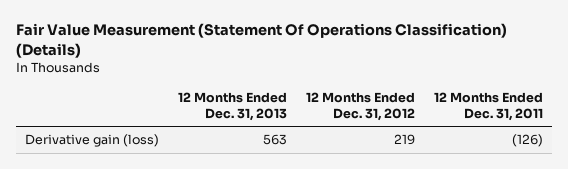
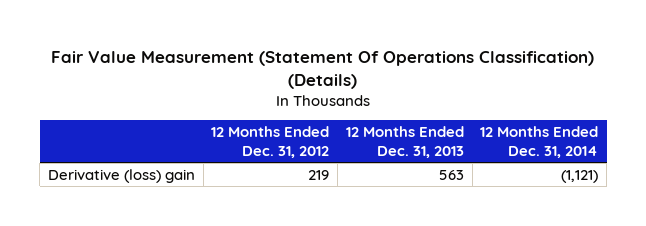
[433,92,543,122] 12 Months Ended Dec. 31, 2011 -> none
none -> [480,126,599,159] 12 Months Ended Dec. 31, 2014
[25,134,160,148] Derivative gain (loss) -> [47,168,195,183] Derivative (loss) gain

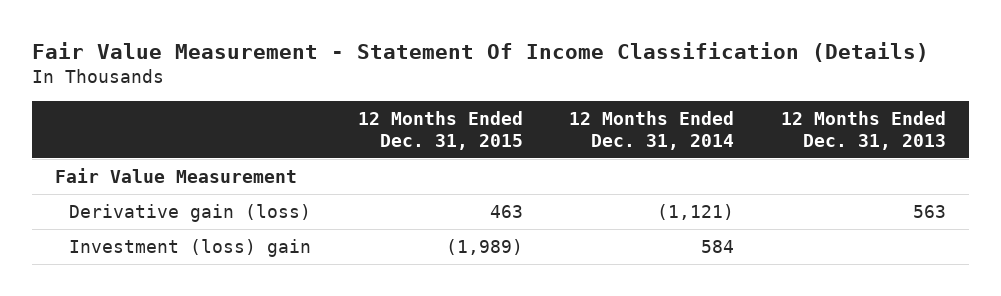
[51,50,595,89] Fair Value Measurement (Statement Of Operations Classification) (Details) -> [31,42,929,63] Fair Value Measurement - Statement Of Income Classification (Details)
[211,126,330,159] 12 Months Ended Dec. 31, 2012 -> none
none -> [357,110,523,150] 12 Months Ended Dec. 31, 2015
none -> [55,168,298,184] Fair Value Measurement
[47,168,195,183] Derivative (loss) gain -> [69,204,312,223] Derivative gain (loss)
none -> [69,239,312,258] Investment (loss) gain

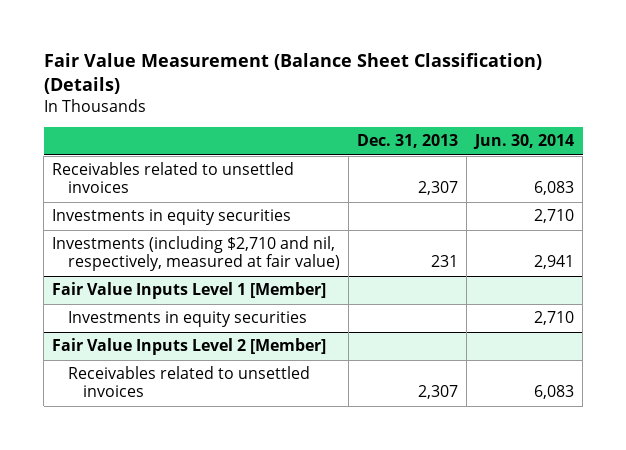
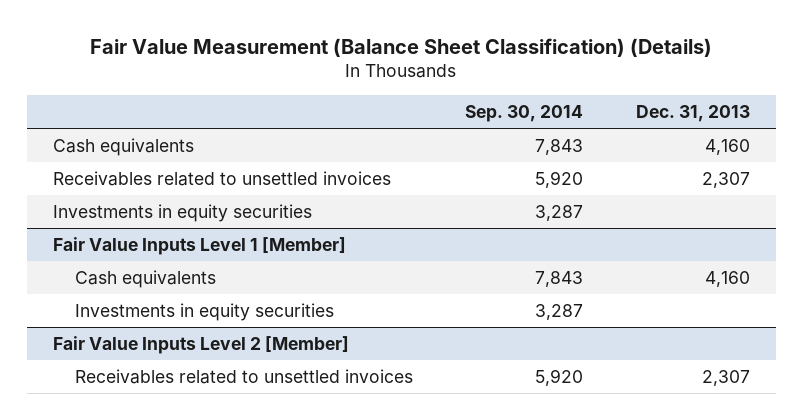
[473,134,575,150] Jun. 30, 2014 -> none
none -> [465,104,584,122] Sep. 30, 2014
none -> [52,138,194,157] Cash equivalents
[52,236,340,272] Investments (including $2,710 and nil, respectively, measured at fair value) -> none
none -> [75,270,217,289] Cash equivalents

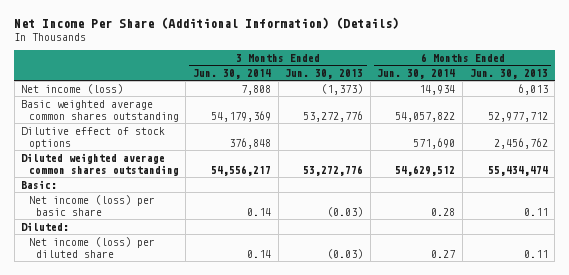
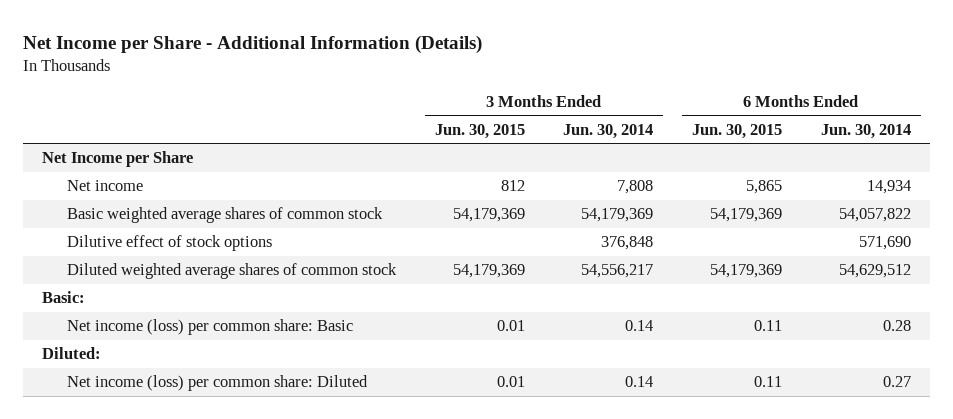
[14,17,400,30] Net Income Per Share (Additional Information) (Details) -> [22,34,482,54] Net Income per Share - Additional Information (Details)
[285,68,364,79] Jun. 30, 2013 -> none
[469,68,548,79] Jun. 30, 2013 -> none
none -> [434,123,525,139] Jun. 30, 2015
none -> [692,123,783,139] Jun. 30, 2015
none -> [42,151,194,168] Net Income per Share
[21,83,124,94] Net income (loss) -> [66,180,143,192] Net income
[21,99,179,122] Basic weighted average common shares outstanding -> [66,207,383,224] Basic weighted average shares of common stock
[21,152,179,176] Diluted weighted average common shares outstanding -> [66,263,397,280] Diluted weighted average shares of common stock
[28,194,155,216] Net income (loss) per basic share -> [66,319,353,336] Net income (loss) per common share: Basic
[28,236,155,258] Net income (loss) per diluted share -> [66,375,368,392] Net income (loss) per common share: Diluted

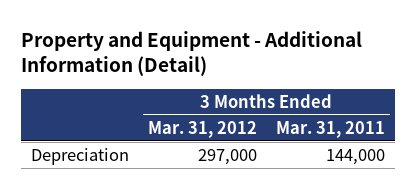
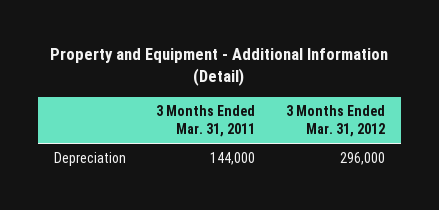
[197,148,257,165] 297,000 -> [340,152,386,166] 296,000

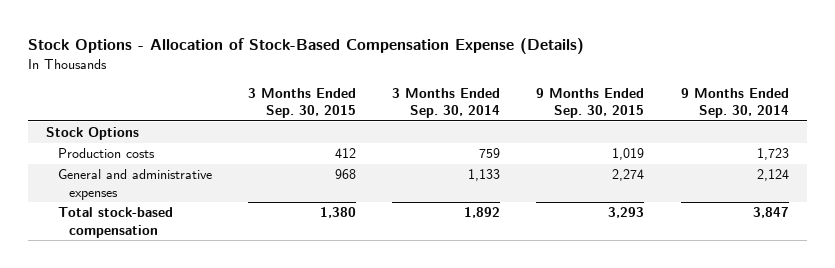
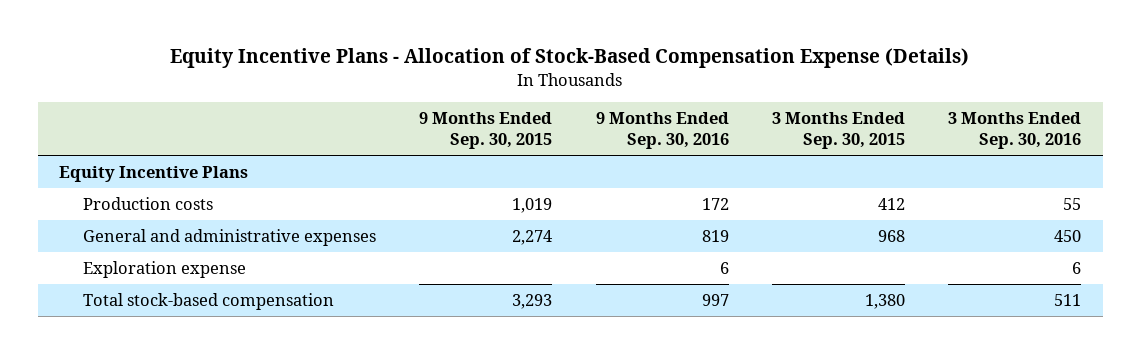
[28,37,585,54] Stock Options - Allocation of Stock-Based Compensation Expense (Details) -> [170,48,970,69] Equity Incentive Plans - Allocation of Stock-Based Compensation Expense (Details)
[392,88,501,119] 3 Months Ended Sep. 30, 2014 -> none
[680,88,789,119] 9 Months Ended Sep. 30, 2014 -> none
none -> [595,111,729,150] 9 Months Ended Sep. 30, 2016
none -> [948,111,1082,150] 3 Months Ended Sep. 30, 2016
[46,127,140,141] Stock Options -> [59,165,249,182] Equity Incentive Plans
none -> [83,260,247,278] Exploration expense

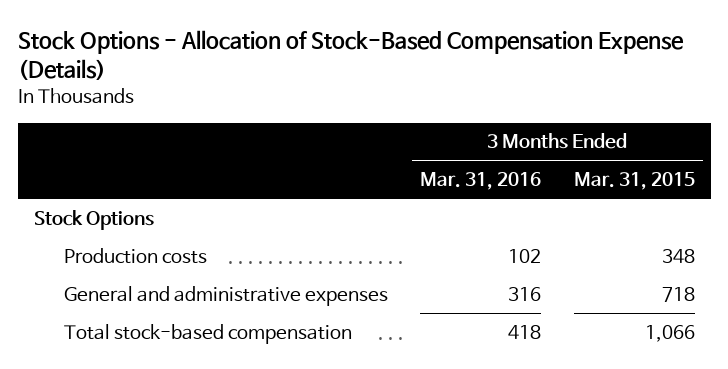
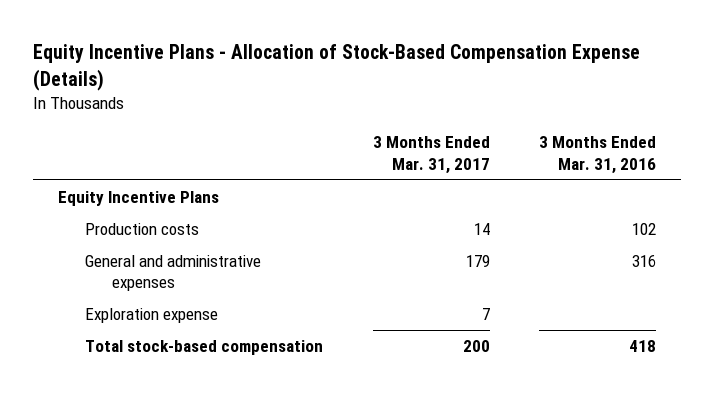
[17,29,684,81] Stock Options - Allocation of Stock-Based Compensation Expense (Details) -> [32,44,640,92] Equity Incentive Plans - Allocation of Stock-Based Compensation Expense (Details)
[573,172,695,191] Mar. 31, 2015 -> none
none -> [372,136,490,174] 3 Months Ended Mar. 31, 2017
[33,209,154,230] Stock Options -> [57,191,219,207] Equity Incentive Plans
none -> [85,308,219,324] Exploration expense

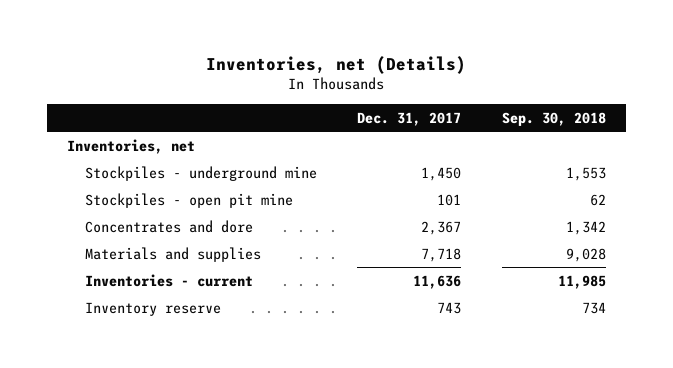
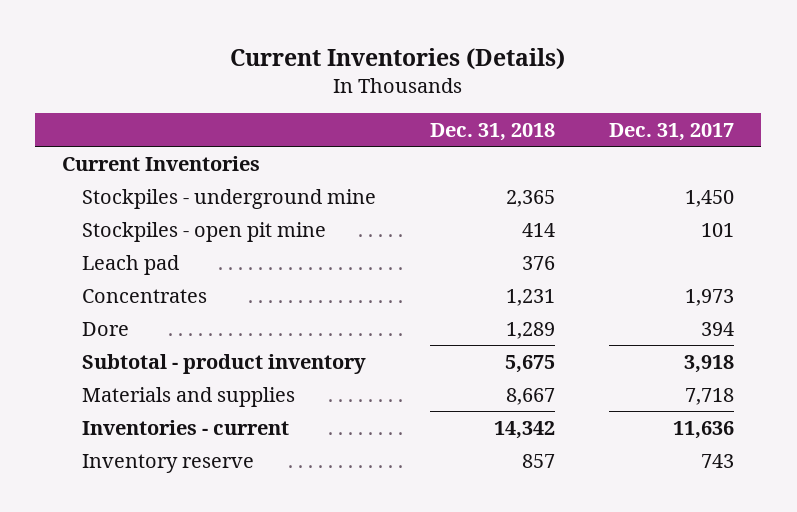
[206,55,467,74] Inventories, net (Details) -> [230,48,566,71] Current Inventories (Details)
[501,111,606,126] Sep. 30, 2018 -> none
none -> [430,122,556,141] Dec. 31, 2018
[67,138,196,154] Inventories, net -> [62,155,261,171] Current Inventories
[84,219,253,233] Concentrates and dore -> none
none -> [81,254,179,275] Leach pad
none -> [81,288,207,303] Concentrates
none -> [81,321,129,336] Dore
none -> [81,353,366,374] Subtotal - product inventory

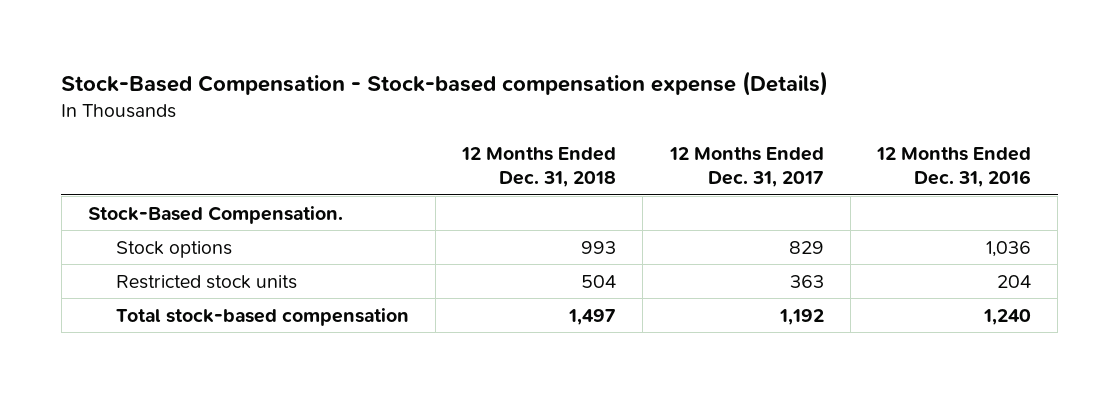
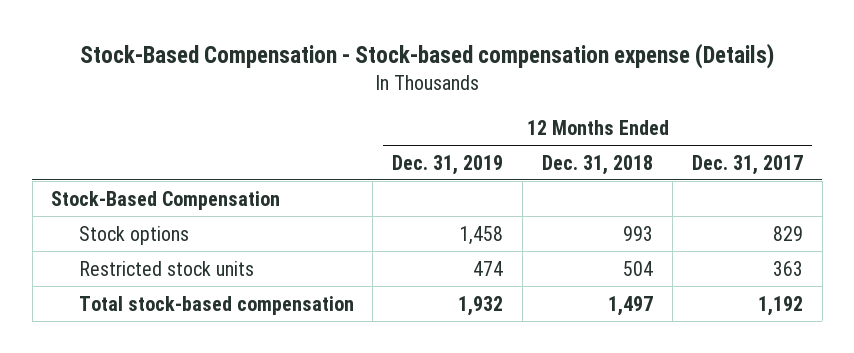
[876,147,1032,188] 12 Months Ended Dec. 31, 2016 -> none
none -> [392,154,504,175] Dec. 31, 2019
[87,205,343,224] Stock-Based Compensation. -> [51,190,281,210] Stock-Based Compensation

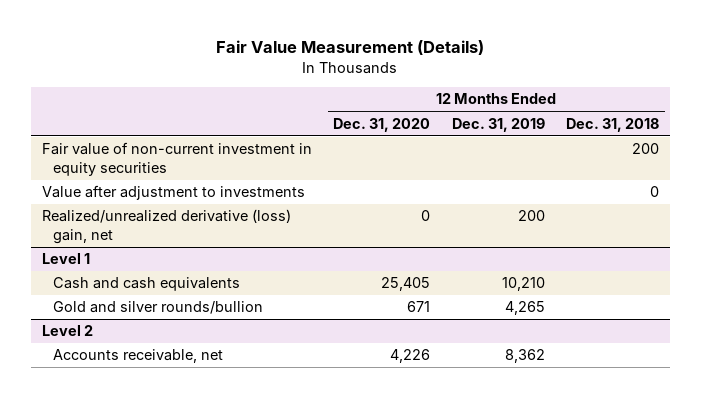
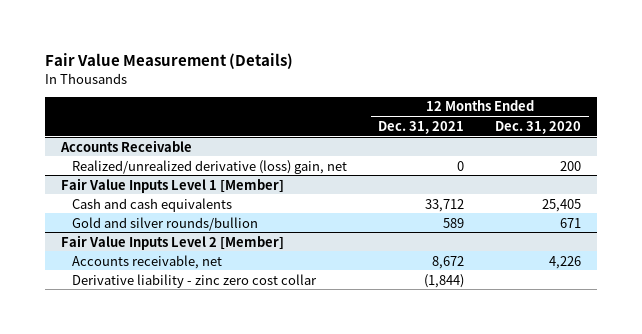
[451,117,545,132] Dec. 31, 2019 -> none
[566,117,660,132] Dec. 31, 2018 -> none
none -> [378,120,465,134] Dec. 31, 2021
[41,142,312,177] Fair value of non-current investment in equity securities -> none
[41,185,305,201] Value after adjustment to investments -> none
none -> [59,139,192,152] Accounts Receivable
[421,210,431,222] 0 -> [560,160,582,171] 200
[41,253,90,265] Level 1 -> [60,177,284,193] Fair Value Inputs Level 1 [Member]
[41,325,93,337] Level 2 -> [60,234,284,250] Fair Value Inputs Level 2 [Member]
none -> [72,273,318,288] Derivative liability - zinc zero cost collar

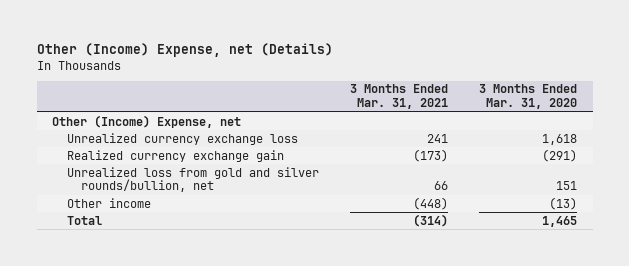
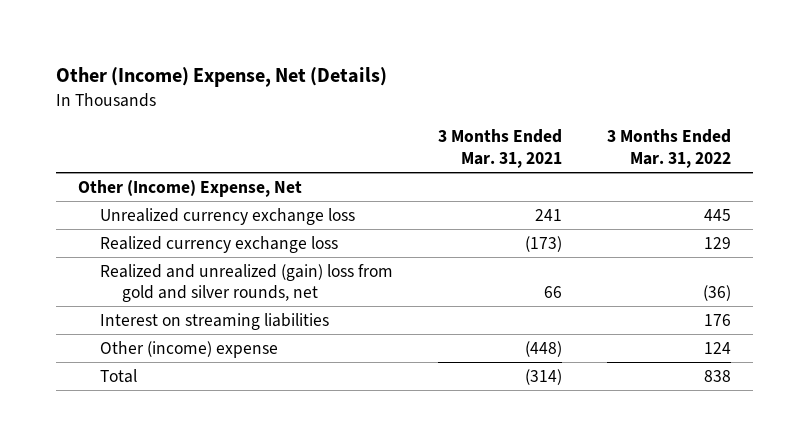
[36,43,333,58] Other (Income) Expense, net (Details) -> [55,67,387,88] Other (Income) Expense, Net (Details)
[479,84,578,110] 3 Months Ended Mar. 31, 2020 -> none
none -> [606,129,731,169] 3 Months Ended Mar. 31, 2022
[52,114,242,128] Other (Income) Expense, net -> [77,179,302,197] Other (Income) Expense, Net
[66,149,284,162] Realized currency exchange gain -> [99,235,338,253] Realized currency exchange loss
[66,166,319,193] Unrealized loss from gold and silver rounds/bullion, net -> [99,263,393,303] Realized and unrealized (gain) loss from gold and silver rounds, net
none -> [99,312,329,330] Interest on streaming liabilities
[66,197,151,208] Other income -> [99,340,278,358] Other (income) expense

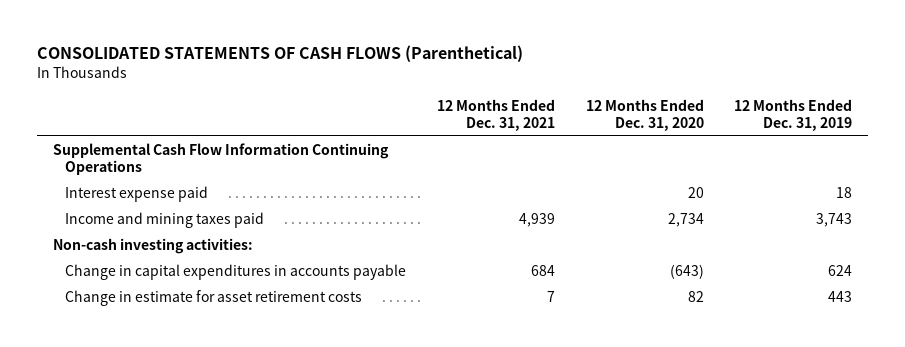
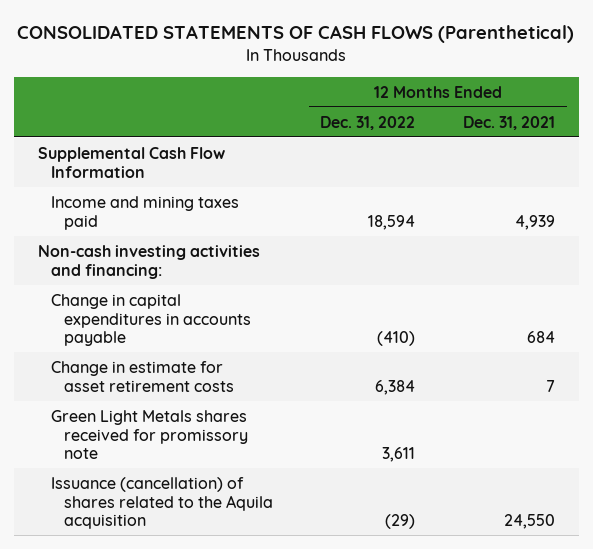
[585,98,704,131] 12 Months Ended Dec. 31, 2020 -> none
[734,98,853,131] 12 Months Ended Dec. 31, 2019 -> none
none -> [320,115,416,130] Dec. 31, 2022
[64,186,208,203] Interest expense paid -> none
[52,143,389,176] Supplemental Cash Flow Information Continuing Operations -> [37,146,225,178] Supplemental Cash Flow Information
[52,238,253,255] Non-cash investing activities: -> [37,244,260,279] Non-cash investing activities and financing:
none -> [50,409,248,460] Green Light Metals shares received for promissory note
none -> [50,476,273,530] Issuance (cancellation) of shares related to the Aquila acquisition

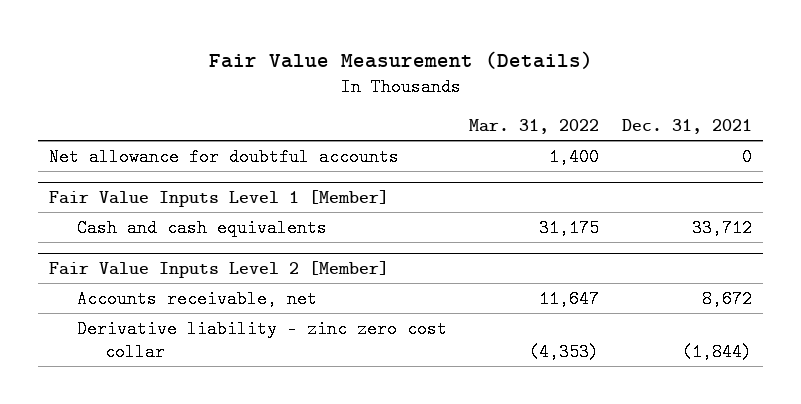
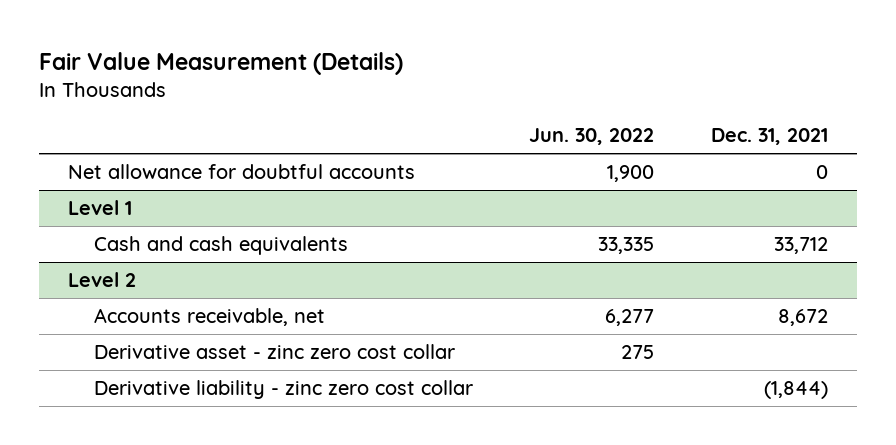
[469,119,600,135] Mar. 31, 2022 -> none
none -> [529,128,655,146] Jun. 30, 2022
[49,190,390,208] Fair Value Inputs Level 1 [Member] -> [67,200,132,216] Level 1
[49,261,390,279] Fair Value Inputs Level 2 [Member] -> [67,272,136,288] Level 2
none -> [93,344,455,360] Derivative asset - zinc zero cost collar

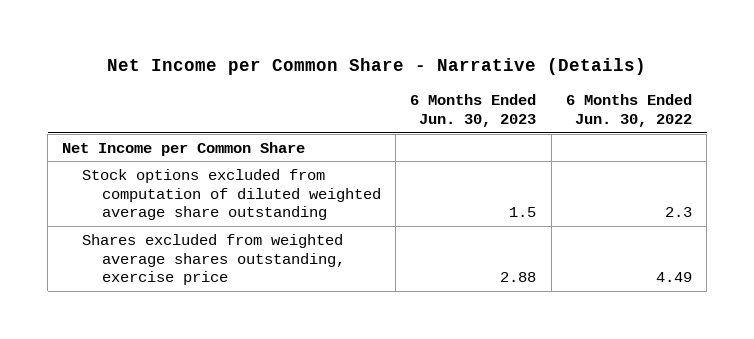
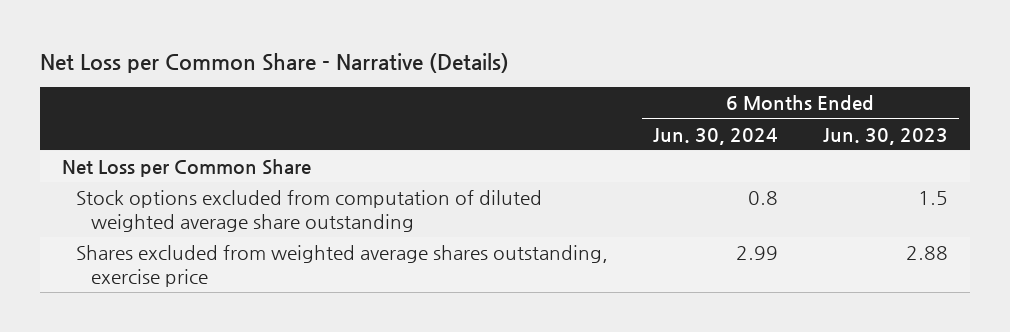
[107,58,647,76] Net Income per Common Share - Narrative (Details) -> [39,52,509,73] Net Loss per Common Share - Narrative (Details)
[565,94,692,128] 6 Months Ended Jun. 30, 2022 -> none
none -> [653,127,779,145] Jun. 30, 2024
[62,141,306,156] Net Income per Common Share -> [62,159,312,178] Net Loss per Common Share

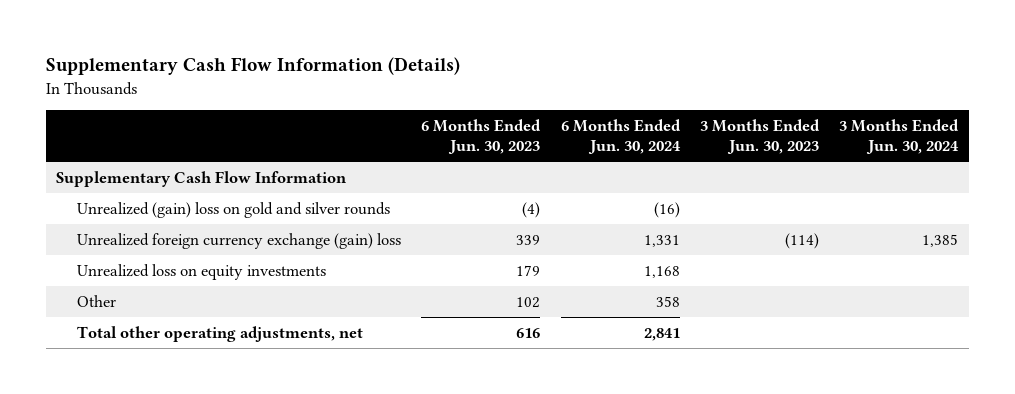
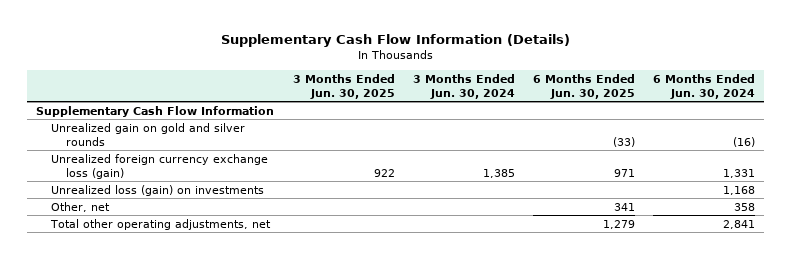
[421,118,542,155] 6 Months Ended Jun. 30, 2023 -> none
[700,118,821,155] 3 Months Ended Jun. 30, 2023 -> none
none -> [292,73,395,99] 3 Months Ended Jun. 30, 2025
none -> [533,73,636,99] 6 Months Ended Jun. 30, 2025
[76,201,390,218] Unrealized (gain) loss on gold and silver rounds -> [51,122,246,146] Unrealized gain on gold and silver rounds
[76,232,401,249] Unrealized foreign currency exchange (gain) loss -> [51,153,269,179] Unrealized foreign currency exchange loss (gain)
[76,263,326,280] Unrealized loss on equity investments -> [51,184,265,196] Unrealized loss (gain) on investments
[76,294,116,307] Other -> [51,201,111,212] Other, net

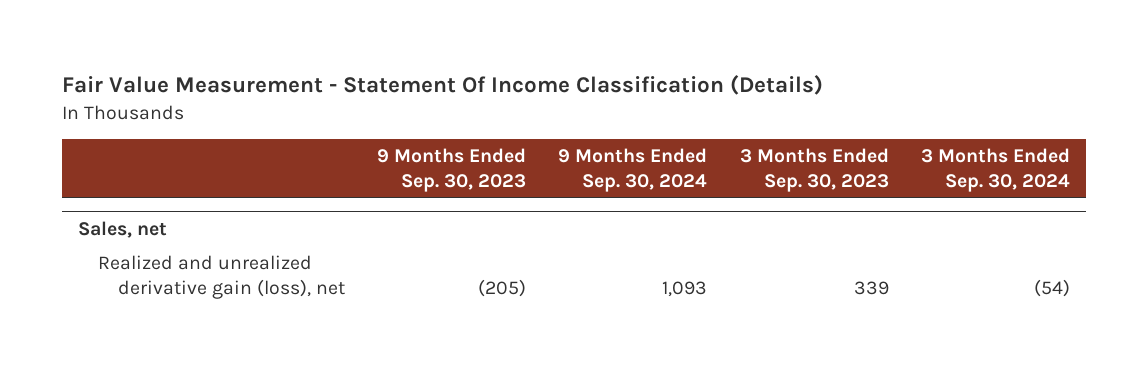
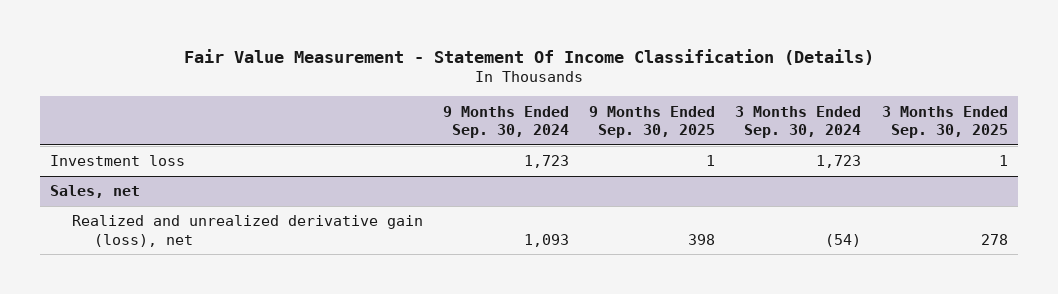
[377,147,527,192] 9 Months Ended Sep. 30, 2023 -> none
[739,147,889,192] 3 Months Ended Sep. 30, 2023 -> none
none -> [589,105,716,138] 9 Months Ended Sep. 30, 2025
none -> [881,105,1008,138] 3 Months Ended Sep. 30, 2025
none -> [50,155,186,167] Investment loss

